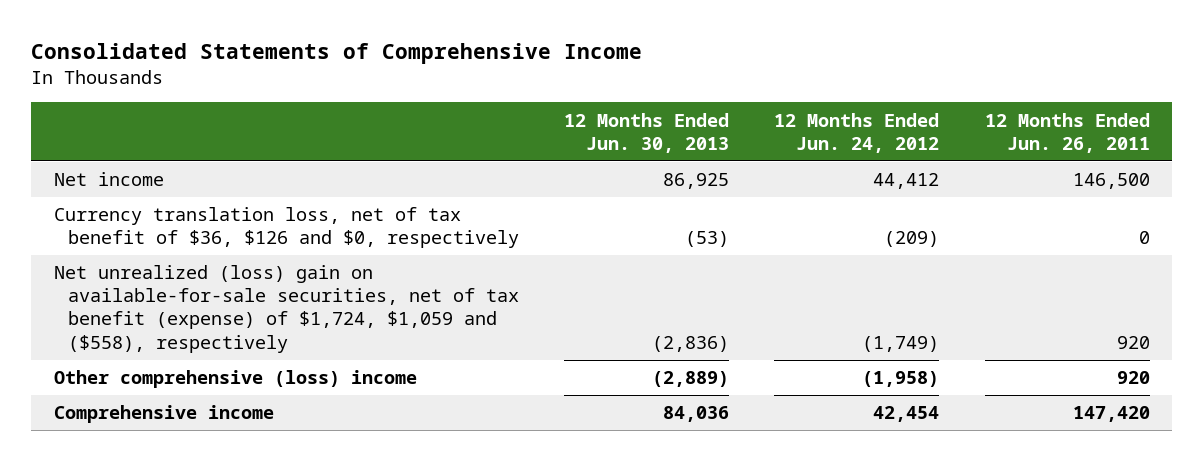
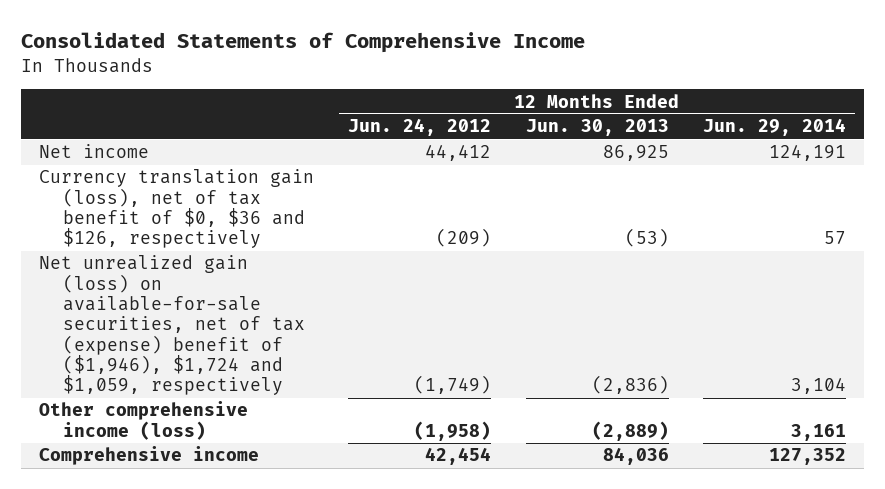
[984,112,1150,153] 12 Months Ended Jun. 26, 2011 -> none
none -> [703,118,847,137] Jun. 29, 2014
[53,207,519,249] Currency translation loss, net of tax benefit of $36, $126 and $0, respectively -> [38,169,314,249] Currency translation gain (loss), net of tax benefit of $0, $36 and $126, respectively
[53,265,519,353] Net unrealized (loss) gain on available-for-sale securities, net of tax benefit (expense) of $1,724, $1,059 and ($558), respectively -> [38,255,306,396] Net unrealized gain (loss) on available-for-sale securities, net of tax (expense) benefit of ($1,946), $1,724 and $1,059, respectively
[53,370,417,389] Other comprehensive (loss) income -> [38,401,248,440] Other comprehensive income (loss)

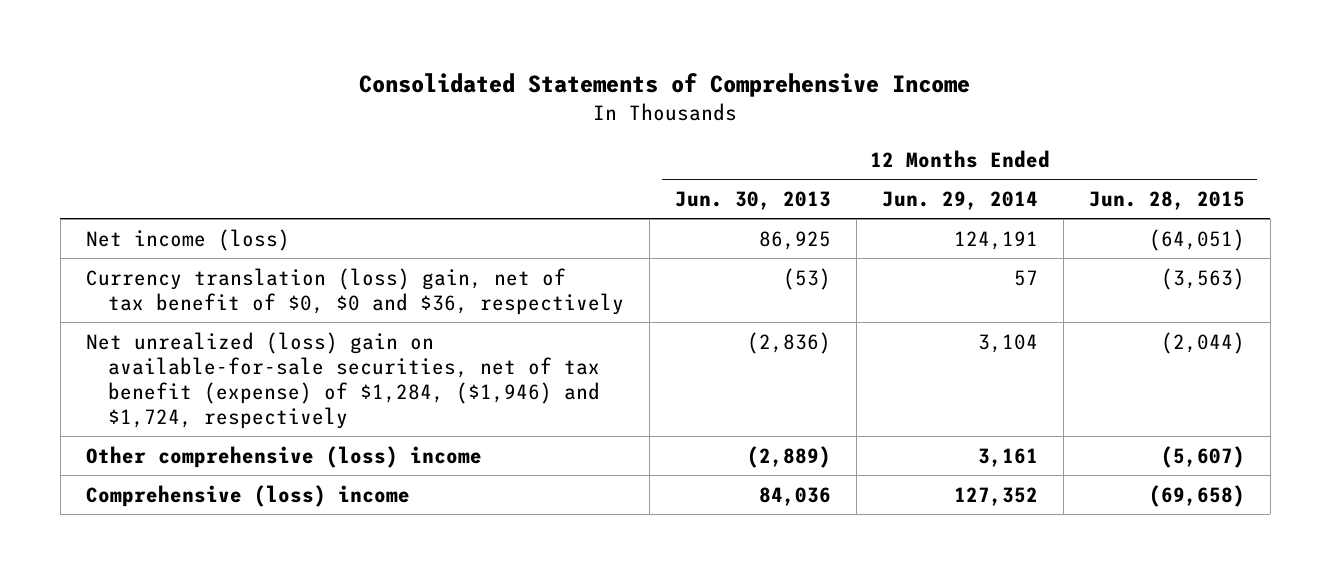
[348,118,492,137] Jun. 24, 2012 -> none
none -> [1088,190,1245,210] Jun. 28, 2015
[38,144,149,159] Net income -> [85,228,290,251] Net income (loss)
[38,169,314,249] Currency translation gain (loss), net of tax benefit of $0, $36 and $126, respectively -> [85,267,624,315] Currency translation (loss) gain, net of tax benefit of $0, $0 and $36, respectively
[38,255,306,396] Net unrealized gain (loss) on available-for-sale securities, net of tax (expense) benefit of ($1,946), $1,724 and $1,059, respectively -> [85,331,600,429] Net unrealized (loss) gain on available-for-sale securities, net of tax benefit (expense) of $1,284, ($1,946) and $1,724, respectively
[38,401,248,440] Other comprehensive income (loss) -> [85,445,482,468] Other comprehensive (loss) income
[38,446,259,466] Comprehensive income -> [85,484,410,507] Comprehensive (loss) income

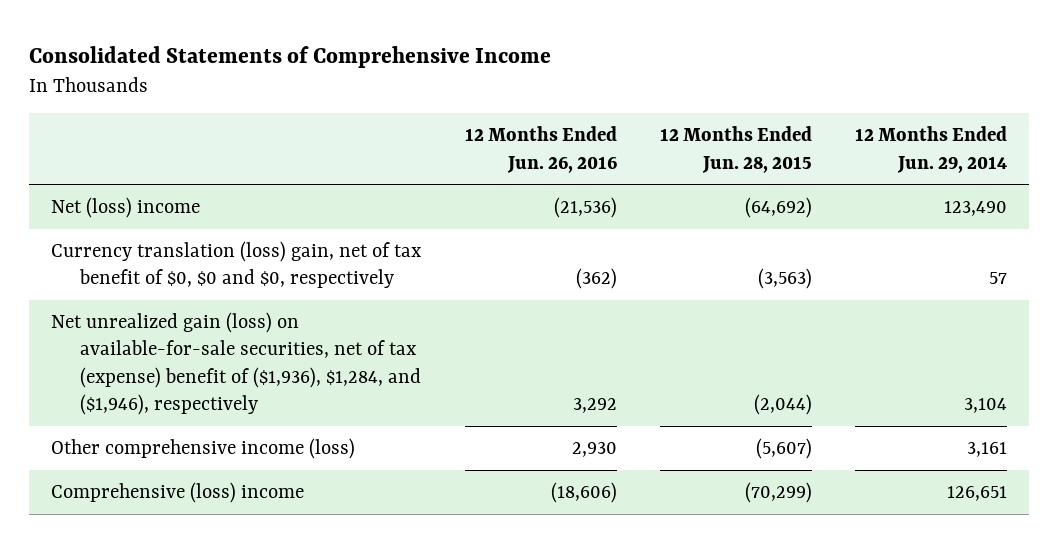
[674,190,831,210] Jun. 30, 2013 -> none
none -> [464,126,617,173] 12 Months Ended Jun. 26, 2016
[85,228,290,251] Net income (loss) -> [51,197,201,219] Net (loss) income
[953,230,1038,250] 124,191 -> [944,201,1008,217] 123,490
[1148,228,1245,251] (64,051) -> [744,197,812,219] (64,692)
[85,267,624,315] Currency translation (loss) gain, net of tax benefit of $0, $0 and $36, respectively -> [51,241,422,289] Currency translation (loss) gain, net of tax benefit of $0, $0 and $0, respectively
[85,331,600,429] Net unrealized (loss) gain on available-for-sale securities, net of tax benefit (expense) of $1,284, ($1,946) and $1,724, respectively -> [51,312,421,416] Net unrealized gain (loss) on available-for-sale securities, net of tax (expense) benefit of ($1,936), $1,284, and ($1,946), respectively
[85,445,482,468] Other comprehensive (loss) income -> [51,438,356,460] Other comprehensive income (loss)
[953,486,1038,506] 127,352 -> [947,486,1008,502] 126,651
[1148,484,1245,507] (69,658) -> [744,482,812,504] (70,299)

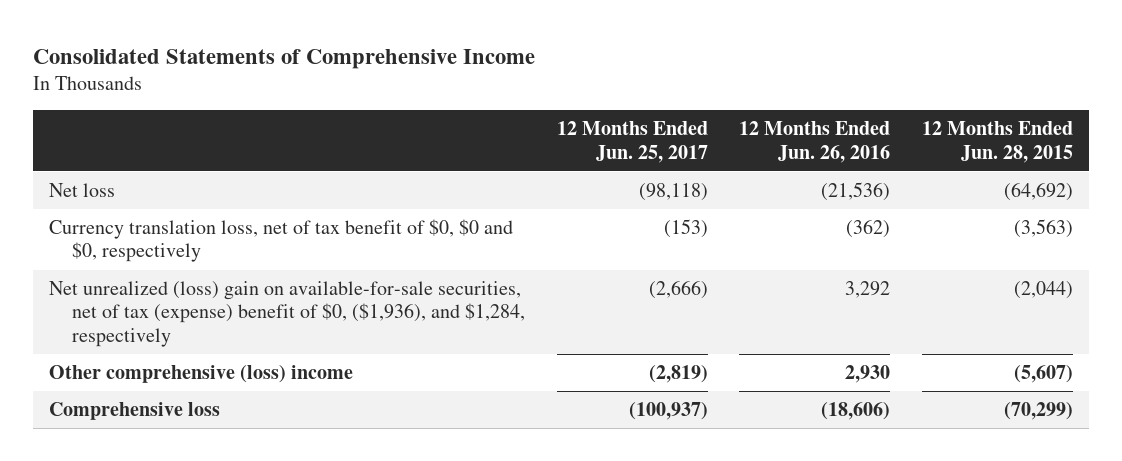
[855,126,1008,173] 12 Months Ended Jun. 29, 2014 -> none
none -> [556,121,708,163] 12 Months Ended Jun. 25, 2017
[51,197,201,219] Net (loss) income -> [48,183,115,198] Net loss
[51,241,422,289] Currency translation (loss) gain, net of tax benefit of $0, $0 and $0, respectively -> [48,219,513,263] Currency translation loss, net of tax benefit of $0, $0 and $0, respectively
[51,312,421,416] Net unrealized gain (loss) on available-for-sale securities, net of tax (expense) benefit of ($1,936), $1,284, and ($1,946), respectively -> [48,281,526,347] Net unrealized (loss) gain on available-for-sale securities, net of tax (expense) benefit of $0, ($1,936), and $1,284, respectively
[51,438,356,460] Other comprehensive income (loss) -> [48,365,353,384] Other comprehensive (loss) income
[51,482,305,504] Comprehensive (loss) income -> [48,402,220,421] Comprehensive loss

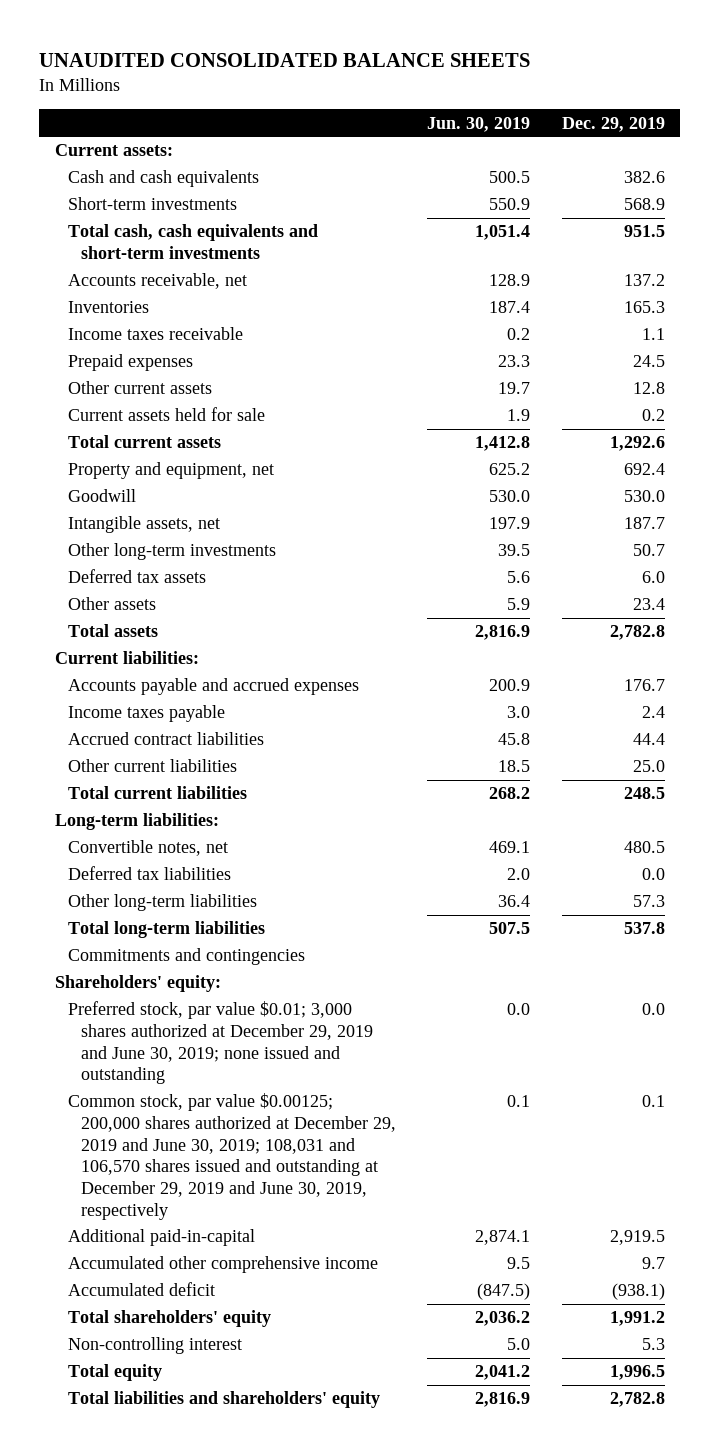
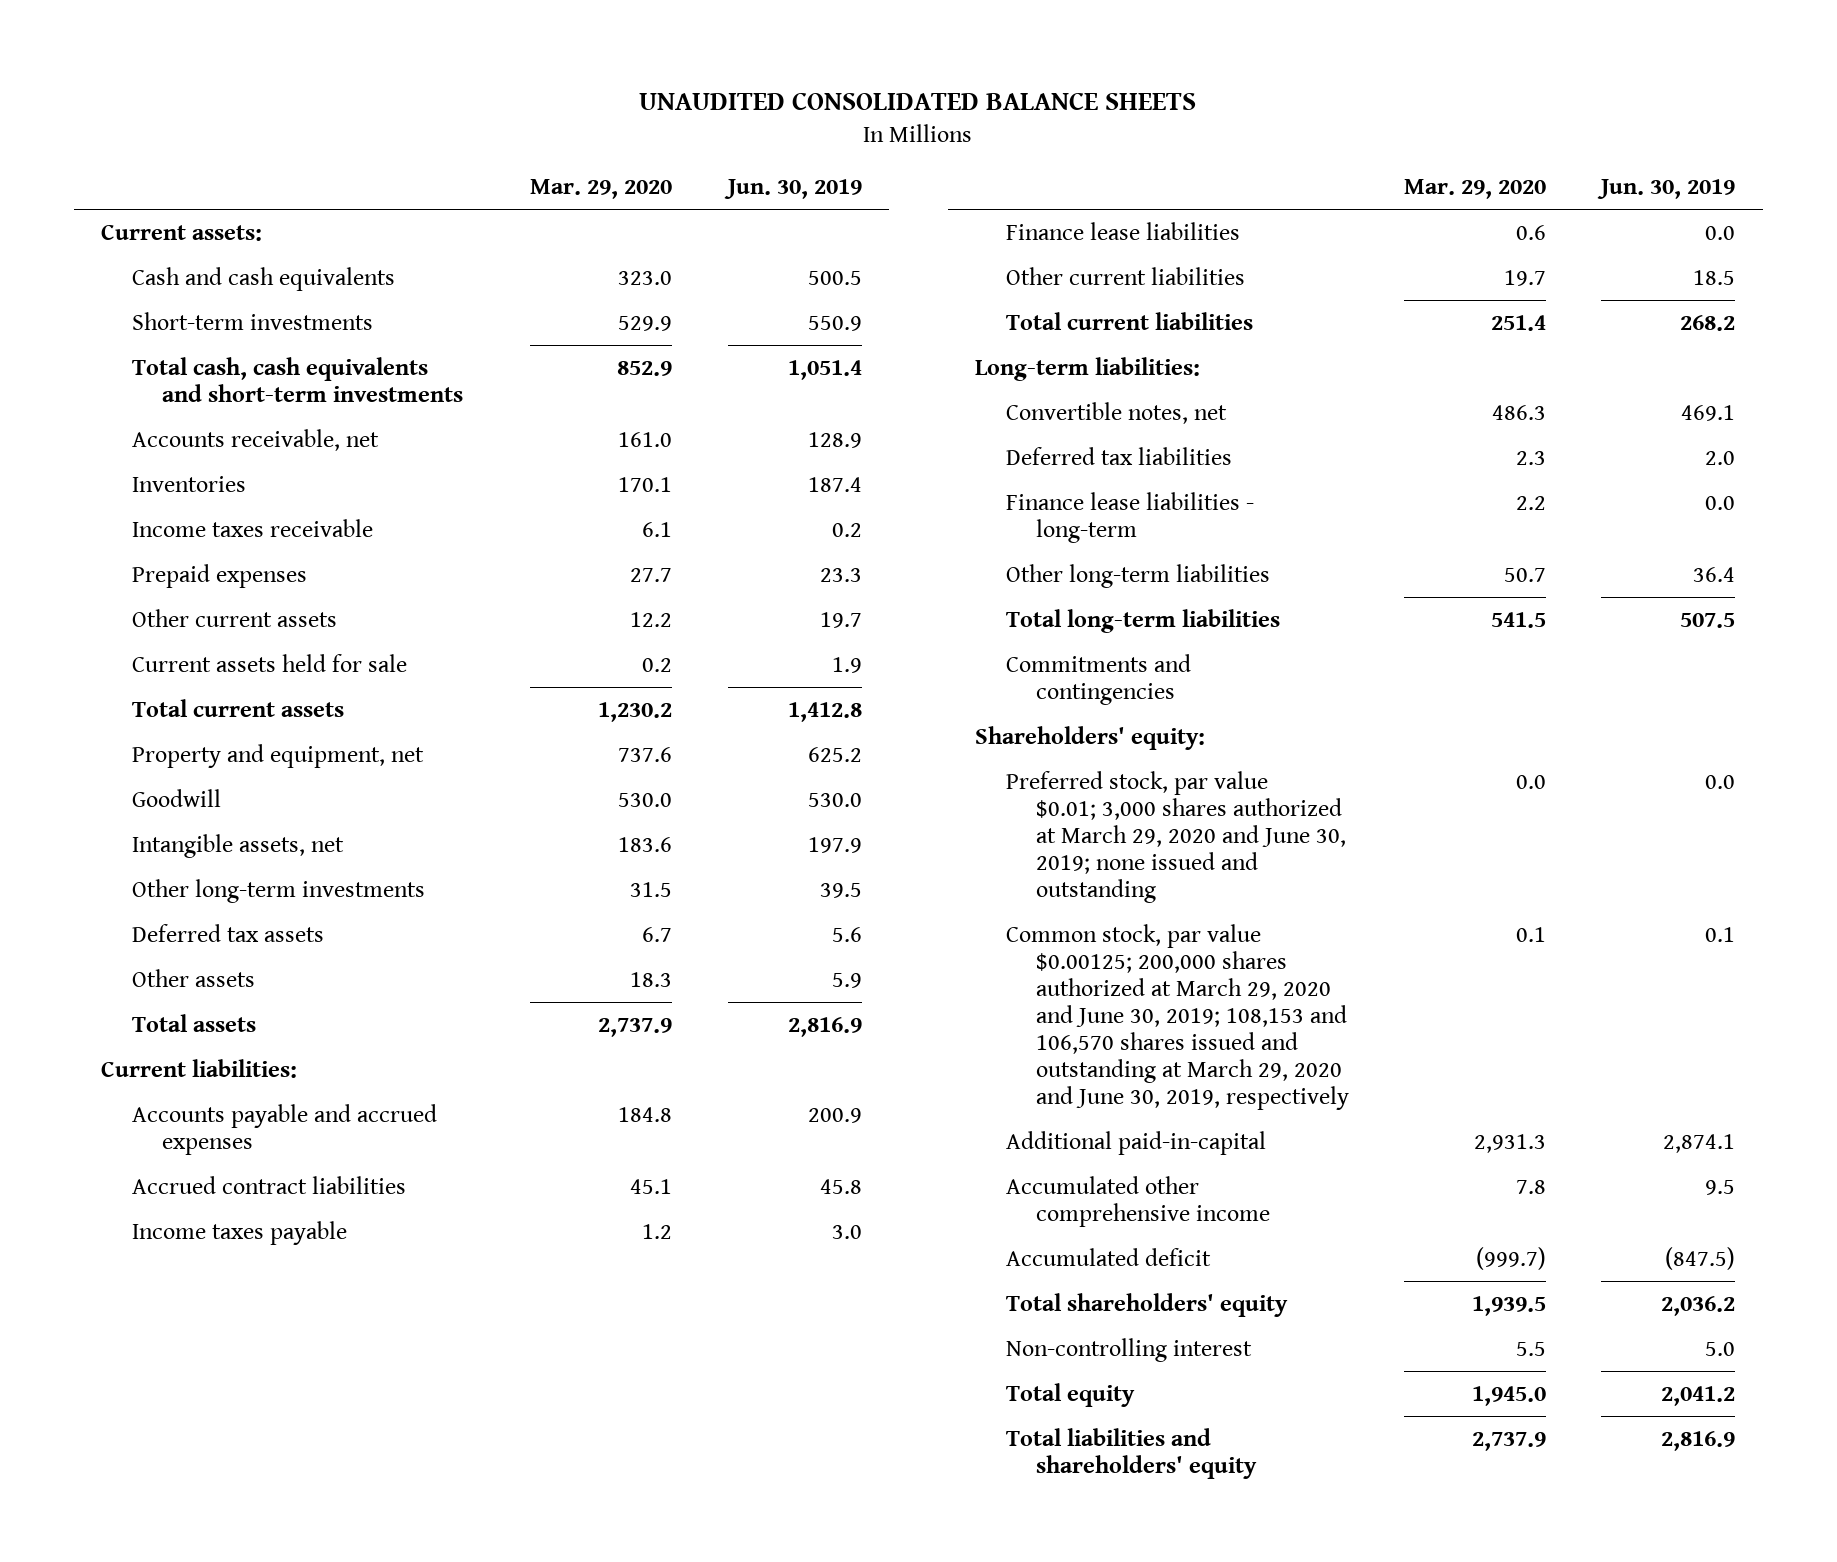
[561,116,665,132] Dec. 29, 2019 -> none
none -> [530,179,673,200] Mar. 29, 2020
[67,705,225,723] Income taxes payable -> [131,1220,347,1245] Income taxes payable
none -> [1005,221,1240,240] Finance lease liabilities
none -> [1005,491,1254,543] Finance lease liabilities - long-term
[67,1001,373,1085] Preferred stock, par value $0.01; 3,000 shares authorized at December 29, 2019 and June 30, 2019; none issued and outstanding -> [1005,770,1347,903] Preferred stock, par value $0.01; 3,000 shares authorized at March 29, 2020 and June 30, 2019; none issued and outstanding
[67,1093,396,1220] Common stock, par value $0.00125; 200,000 shares authorized at December 29, 2019 and June 30, 2019; 108,031 and 106,570 shares issued and outstanding at December 29, 2019 and June 30, 2019, respectively -> [1005,923,1350,1110] Common stock, par value $0.00125; 200,000 shares authorized at March 29, 2020 and June 30, 2019; 108,153 and 106,570 shares issued and outstanding at March 29, 2020 and June 30, 2019, respectively

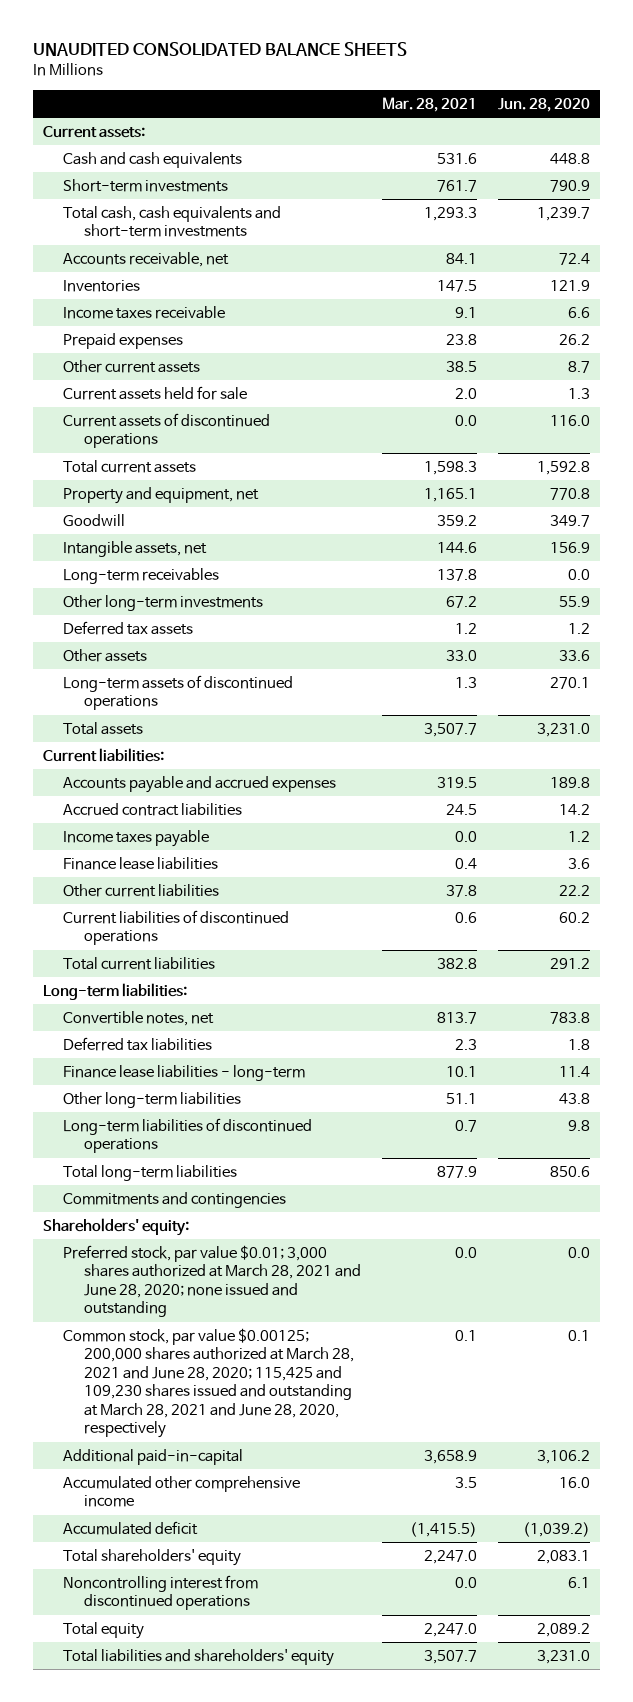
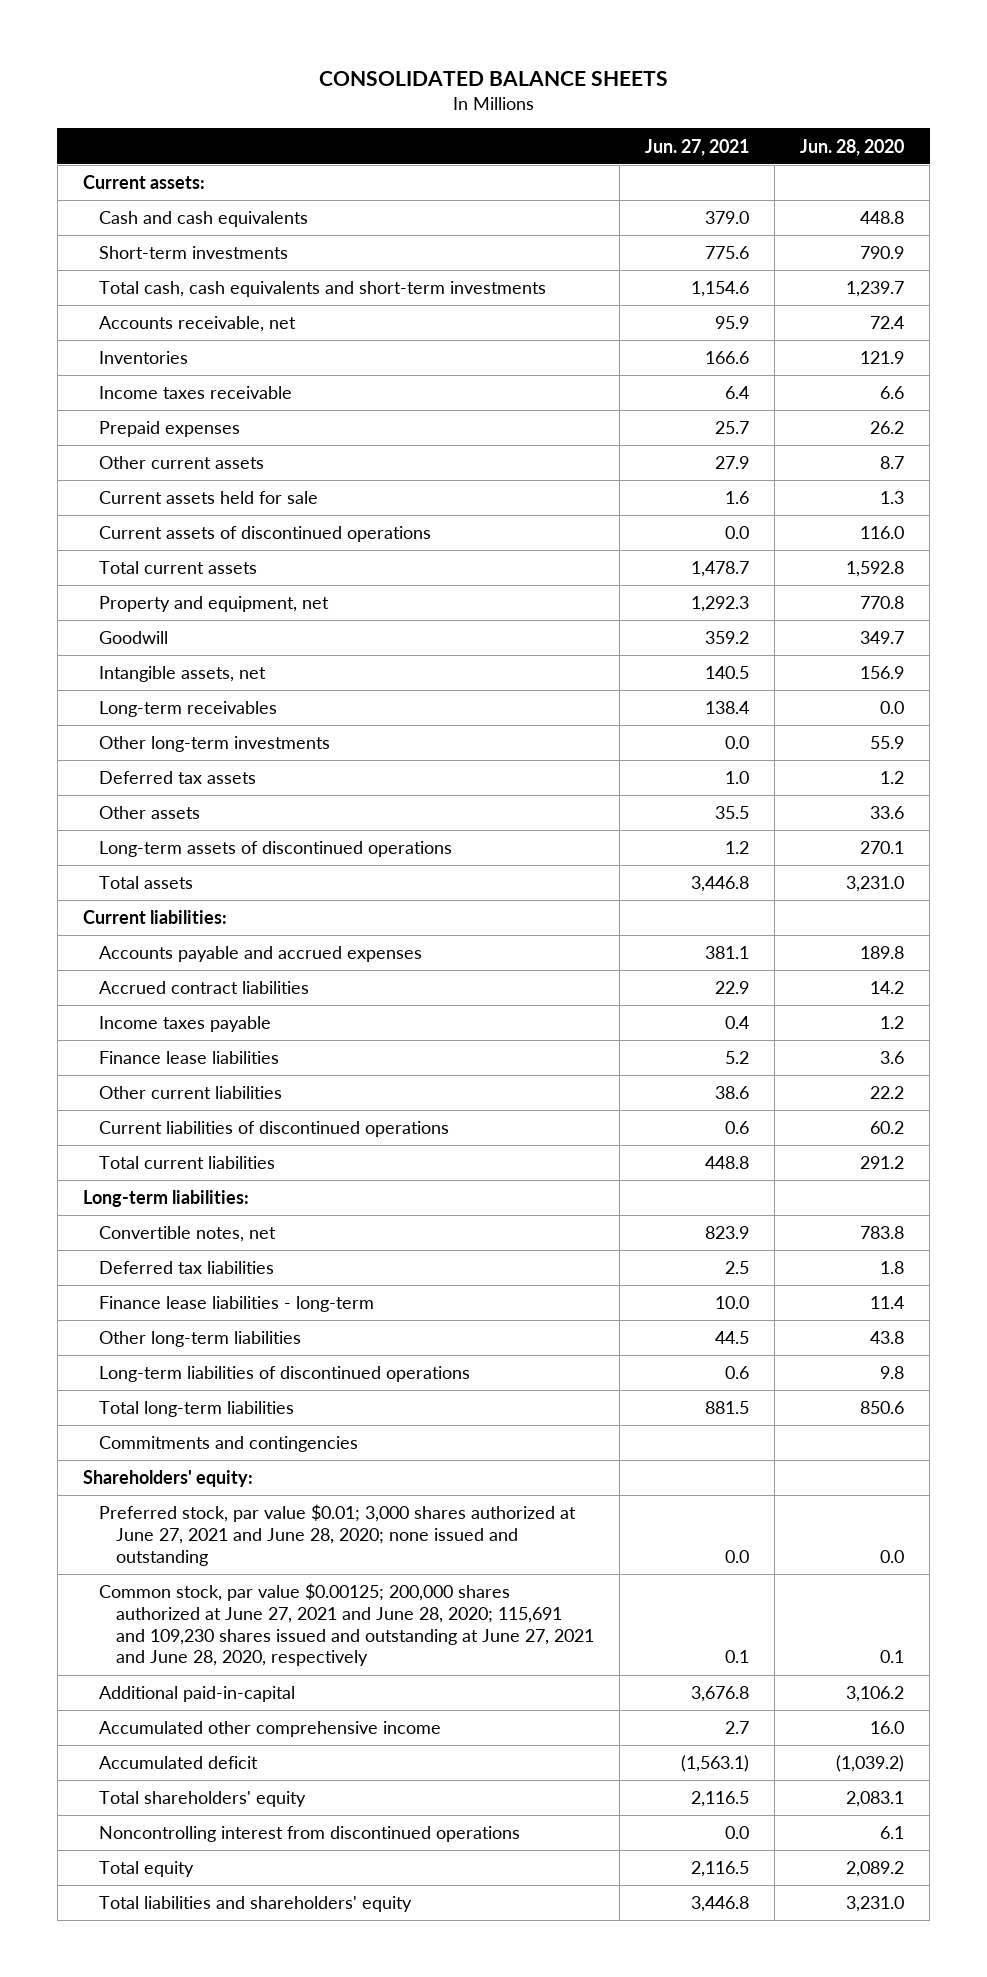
[32,42,407,57] UNAUDITED CONSOLIDATED BALANCE SHEETS -> [318,70,668,86] CONSOLIDATED BALANCE SHEETS
[381,96,477,112] Mar. 28, 2021 -> none
none -> [645,138,750,156] Jun. 27, 2021
[63,1244,361,1318] Preferred stock, par value $0.01; 3,000 shares authorized at March 28, 2021 and June 28, 2020; none issued and outstanding -> [99,1504,577,1566] Preferred stock, par value $0.01; 3,000 shares authorized at June 27, 2021 and June 28, 2020; none issued and outstanding
[63,1327,354,1439] Common stock, par value $0.00125; 200,000 shares authorized at March 28, 2021 and June 28, 2020; 115,425 and 109,230 shares issued and outstanding at March 28, 2021 and June 28, 2020, respectively -> [99,1583,594,1667] Common stock, par value $0.00125; 200,000 shares authorized at June 27, 2021 and June 28, 2020; 115,691 and 109,230 shares issued and outstanding at June 27, 2021 and June 28, 2020, respectively

